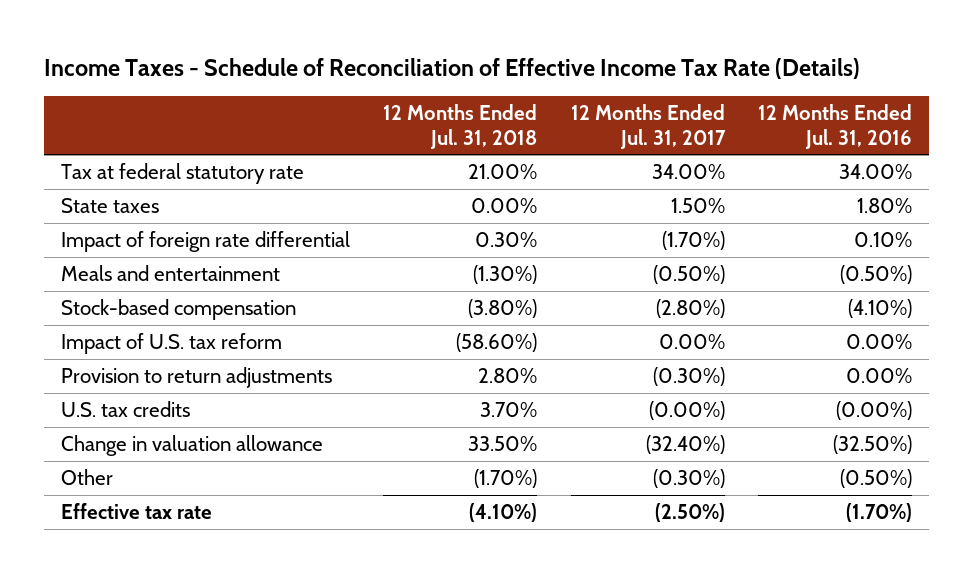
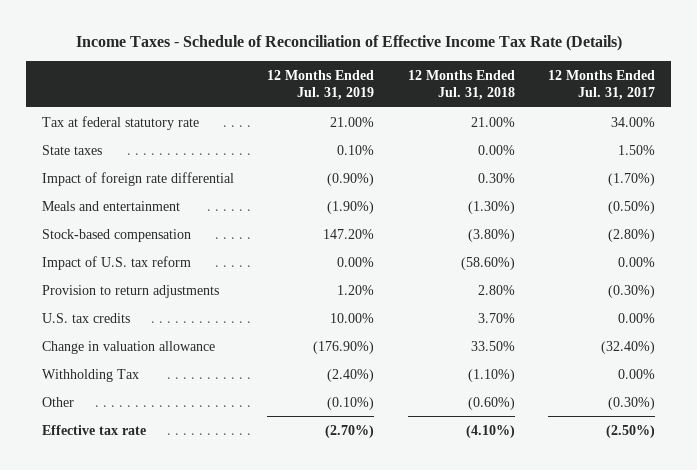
[758,104,913,149] 12 Months Ended Jul. 31, 2016 -> none
none -> [267,69,375,101] 12 Months Ended Jul. 31, 2019
[648,400,725,420] (0.00%) -> [617,312,655,323] 0.00%
none -> [42,368,140,382] Withholding Tax
[474,468,538,488] (1.70%) -> [467,396,515,410] (0.60%)

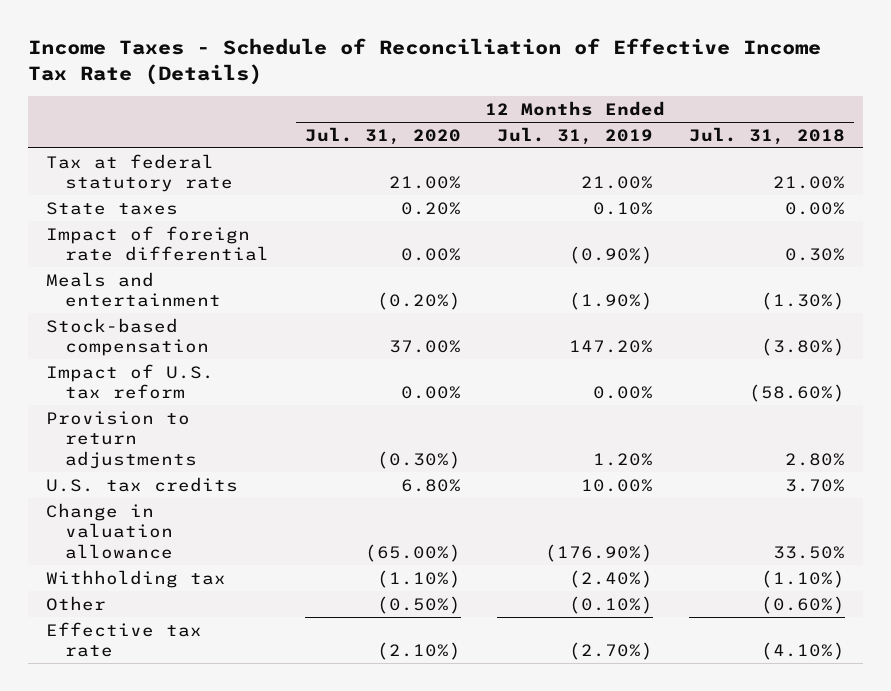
[547,69,655,101] 12 Months Ended Jul. 31, 2017 -> none
none -> [305,126,462,145] Jul. 31, 2020
[42,368,140,382] Withholding Tax -> [46,569,227,588] Withholding tax

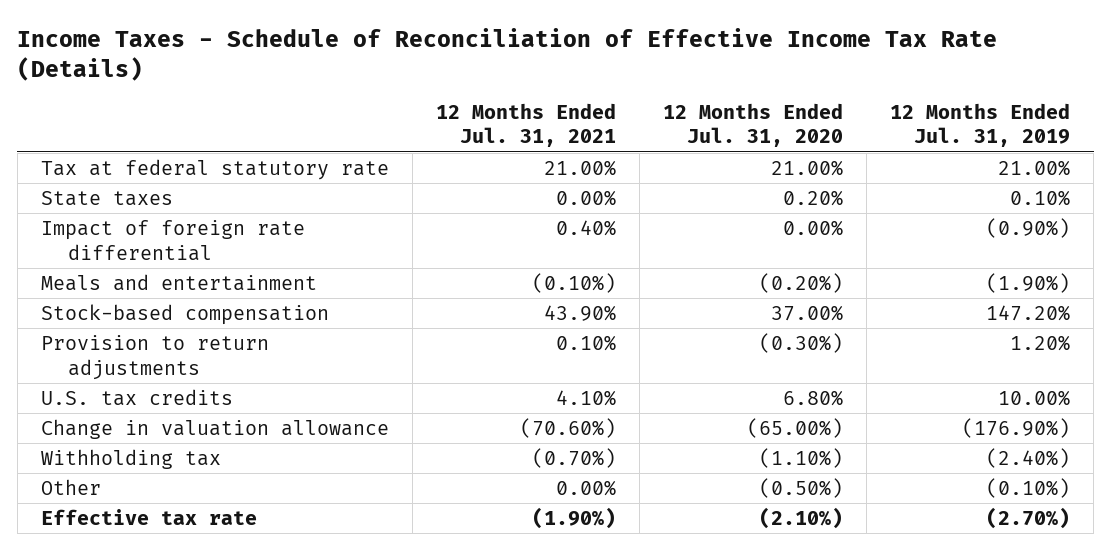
[688,126,845,145] Jul. 31, 2018 -> none
none -> [435,102,616,148] 12 Months Ended Jul. 31, 2021
[46,363,215,400] Impact of U.S. tax reform -> none

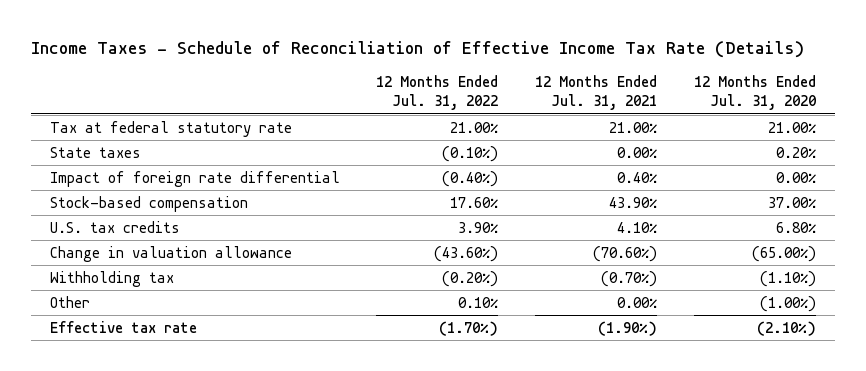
[890,102,1071,148] 12 Months Ended Jul. 31, 2019 -> none
none -> [376,75,499,111] 12 Months Ended Jul. 31, 2022
[40,274,317,292] Meals and entertainment -> none
[40,335,269,380] Provision to return adjustments -> none
[758,478,843,499] (0.50%) -> [760,295,817,312] (1.00%)

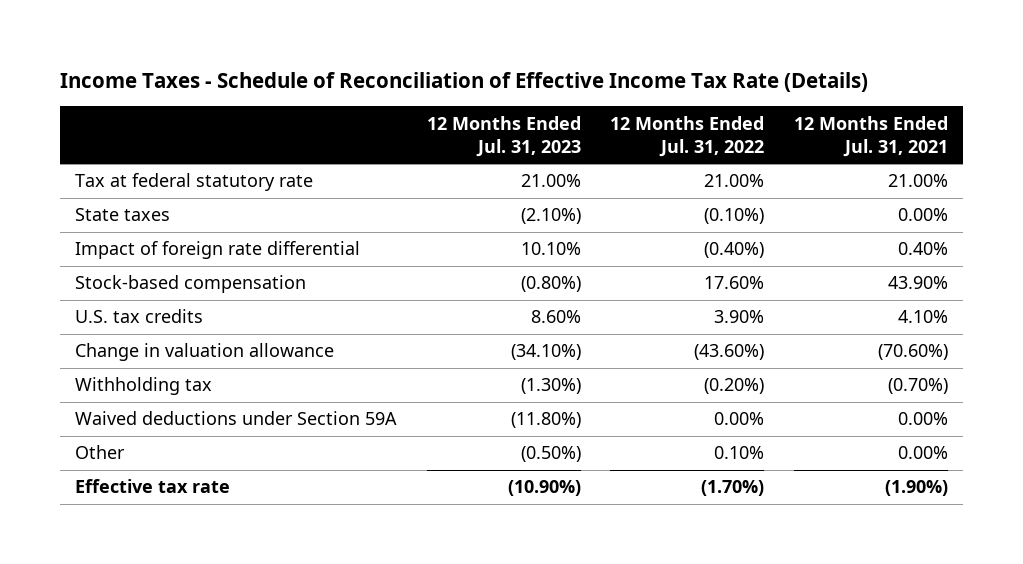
[694,75,817,111] 12 Months Ended Jul. 31, 2020 -> none
none -> [426,115,581,157] 12 Months Ended Jul. 31, 2023
none -> [75,411,398,426] Waived deductions under Section 59A

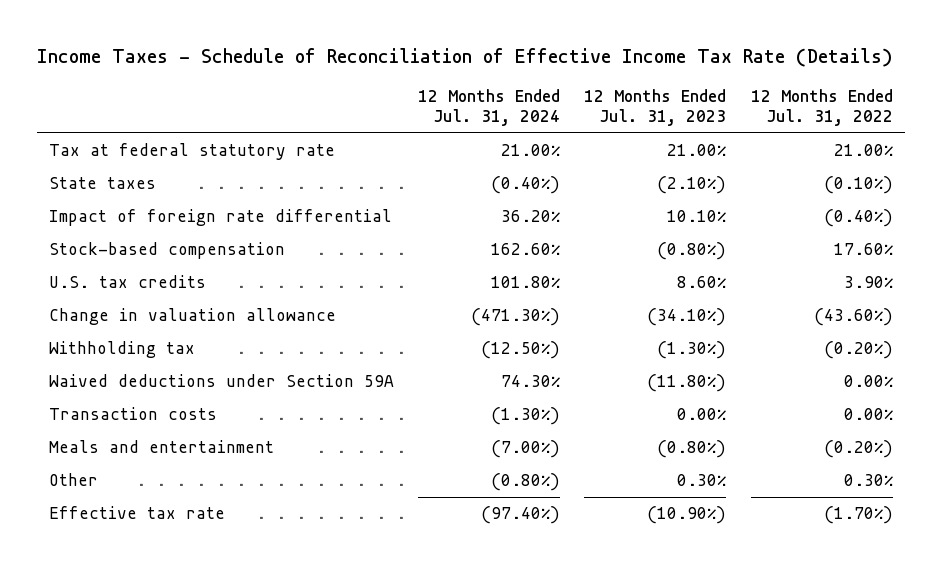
[793,115,948,157] 12 Months Ended Jul. 31, 2021 -> none
none -> [418,89,561,127] 12 Months Ended Jul. 31, 2024
none -> [48,407,217,421] Transaction costs
none -> [48,440,274,454] Meals and entertainment
[520,446,581,463] (0.50%) -> [677,474,727,487] 0.30%
[714,446,765,460] 0.10% -> [843,474,893,487] 0.30%

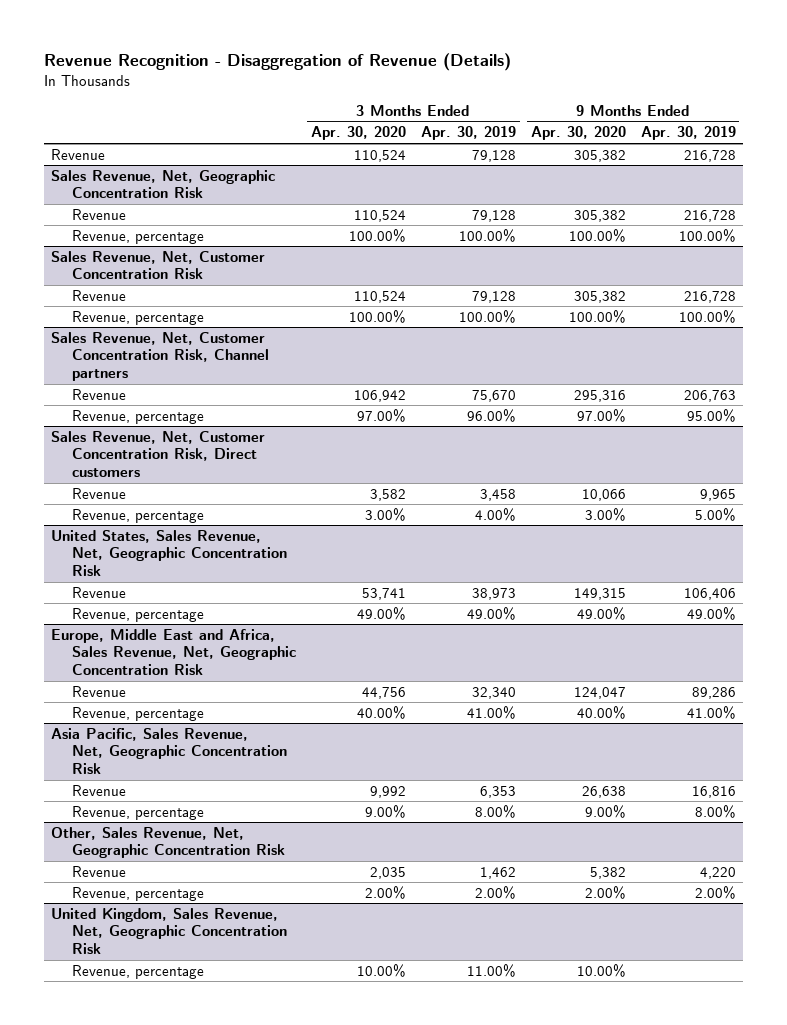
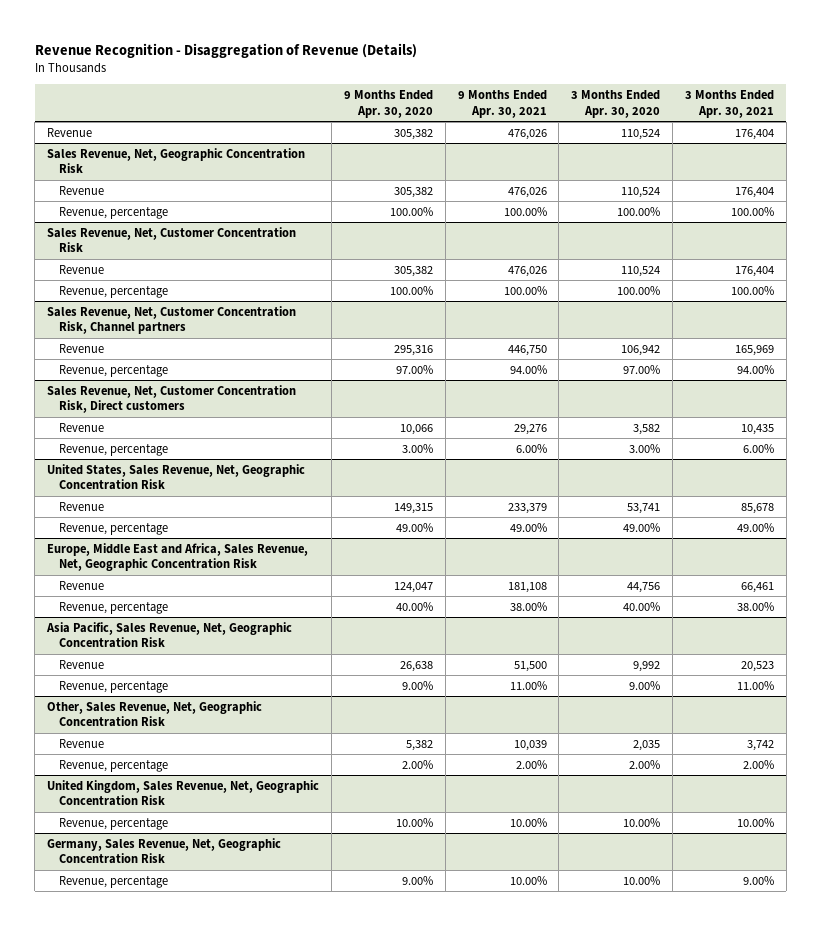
[420,126,516,141] Apr. 30, 2019 -> none
[640,126,736,141] Apr. 30, 2019 -> none
none -> [457,90,547,118] 9 Months Ended Apr. 30, 2021
none -> [684,90,774,118] 3 Months Ended Apr. 30, 2021
none -> [47,837,282,865] Germany, Sales Revenue, Net, Geographic Concentration Risk
none -> [59,875,169,888] Revenue, percentage

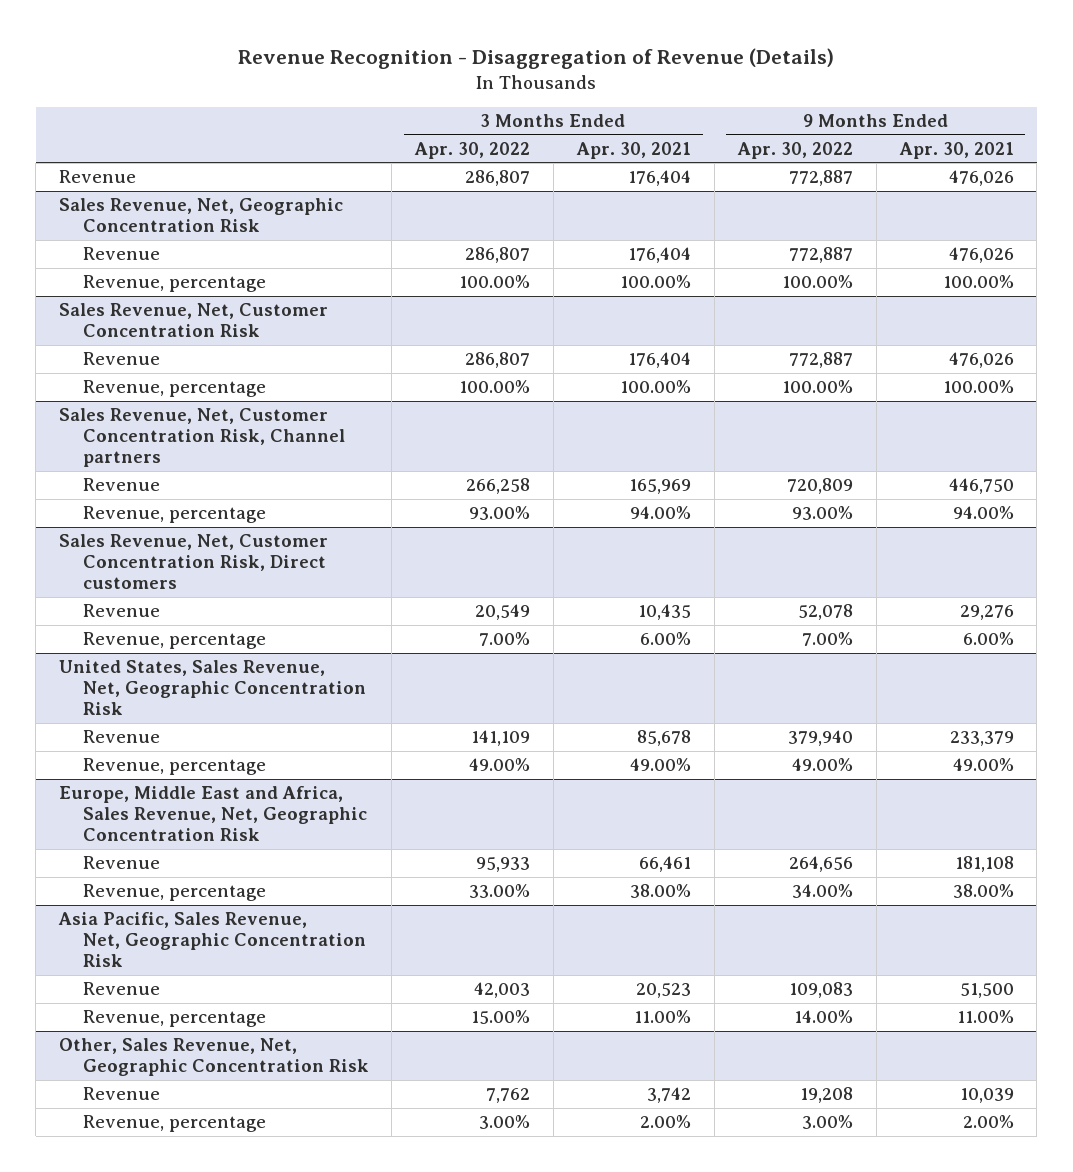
[343,90,433,118] 9 Months Ended Apr. 30, 2020 -> none
[571,90,661,118] 3 Months Ended Apr. 30, 2020 -> none
none -> [414,141,531,159] Apr. 30, 2022
none -> [736,141,853,159] Apr. 30, 2022
[47,779,320,807] United Kingdom, Sales Revenue, Net, Geographic Concentration Risk -> none
[59,817,169,830] Revenue, percentage -> none
[47,837,282,865] Germany, Sales Revenue, Net, Geographic Concentration Risk -> none
[59,875,169,888] Revenue, percentage -> none

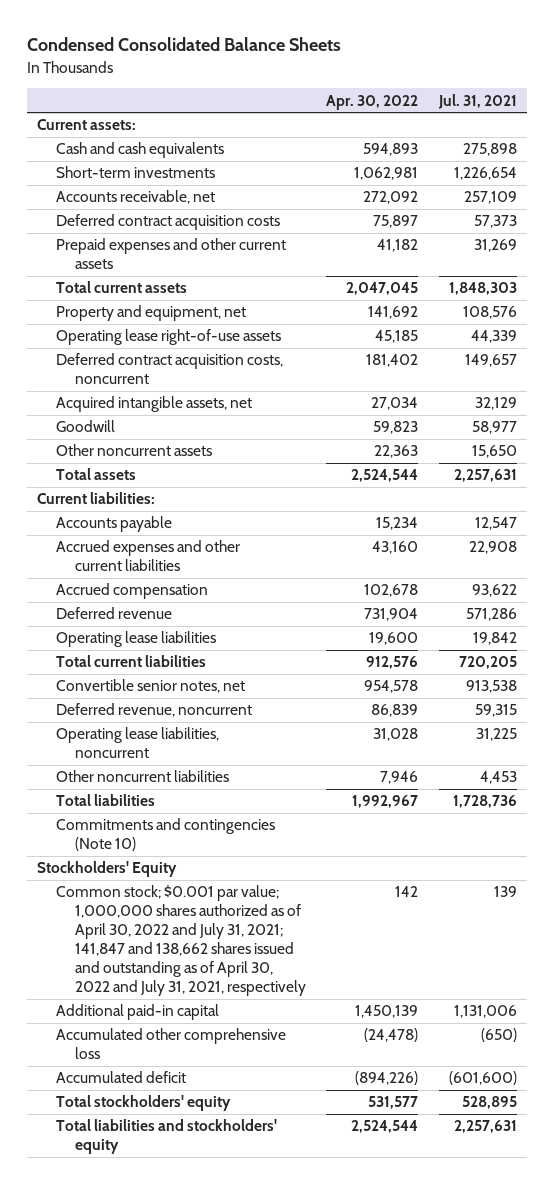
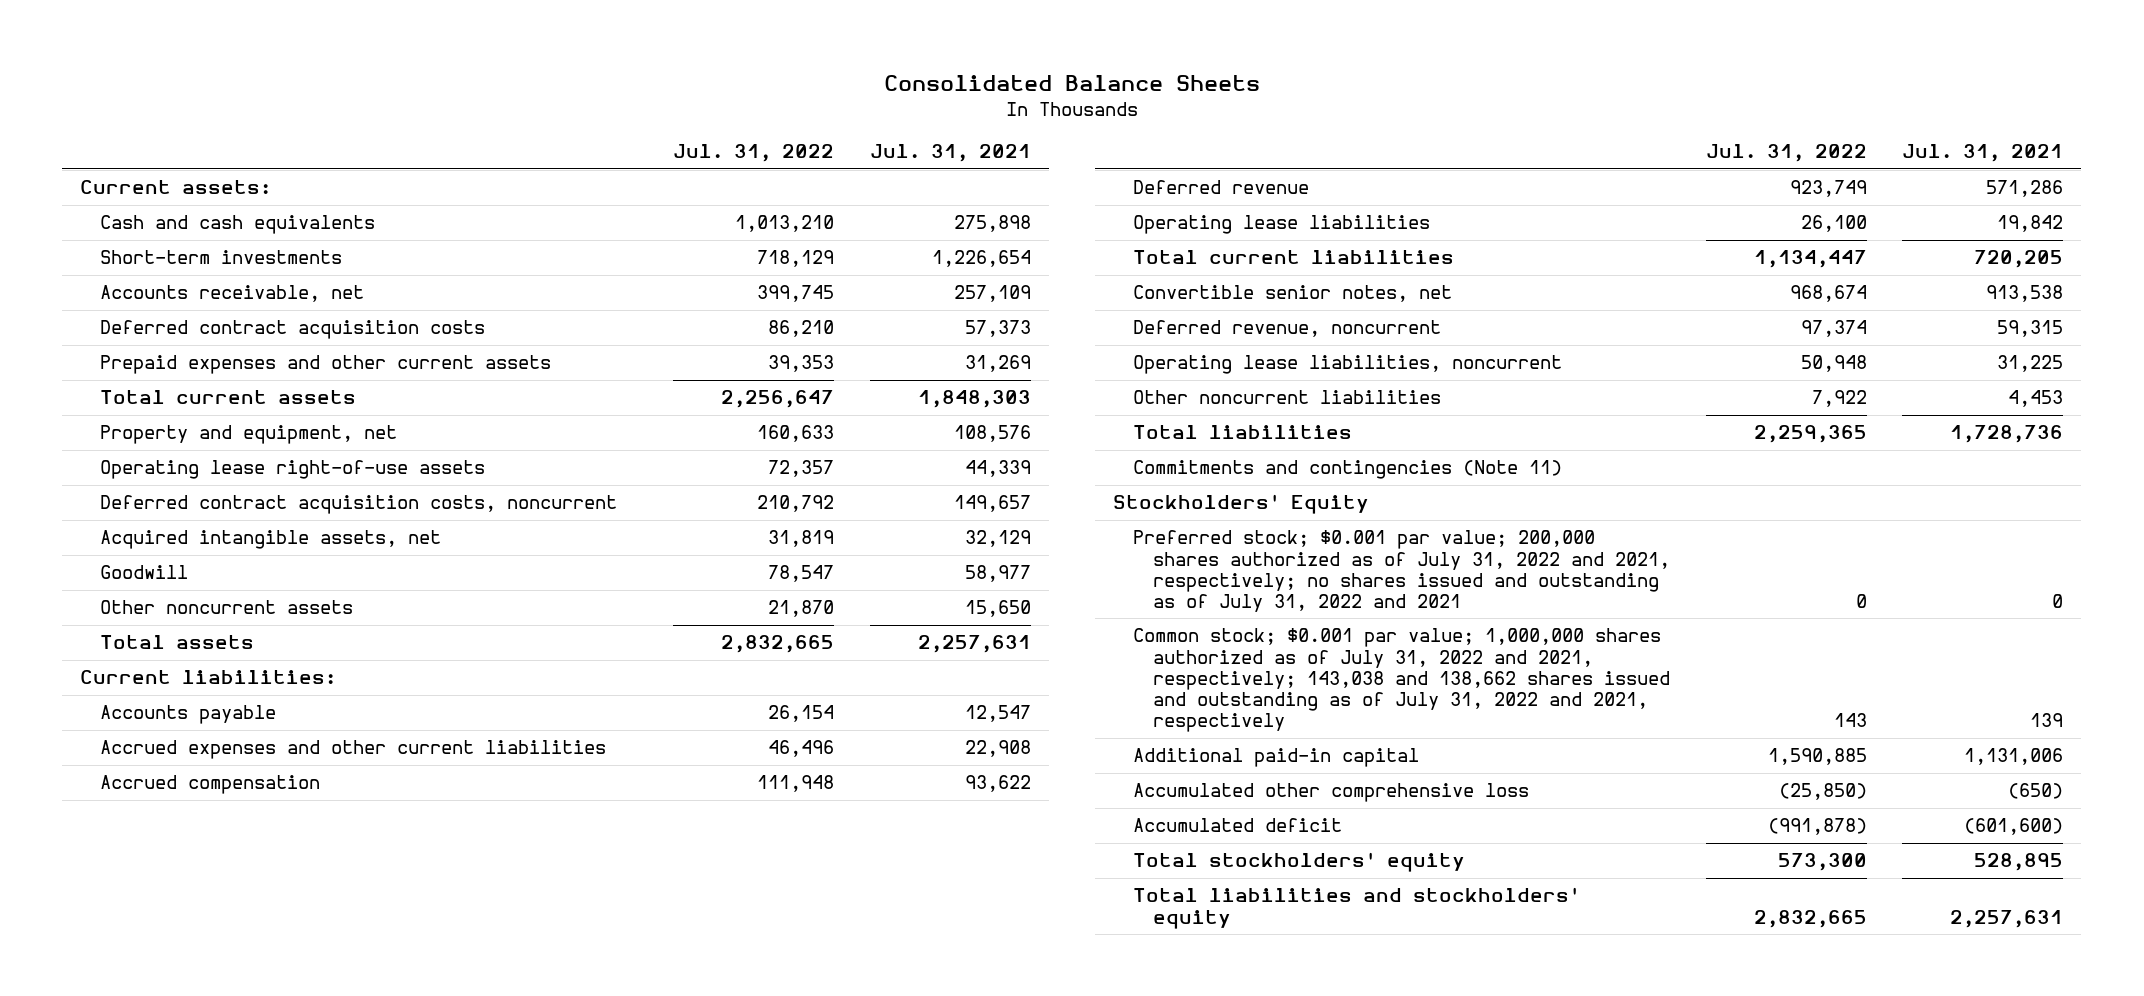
[27,37,342,52] Condensed Consolidated Balance Sheets -> [883,74,1260,91] Consolidated Balance Sheets
[326,94,419,110] Apr. 30, 2022 -> none
none -> [673,144,835,163] Jul. 31, 2022
[55,818,275,852] Commitments and contingencies (Note 10) -> [1132,460,1562,480] Commitments and contingencies (Note 11)
none -> [1132,530,1670,612] Preferred stock; $0.001 par value; 200,000 shares authorized as of July 31, 2022 and 2021, respectively; no shares issued and outstanding as of July 31, 2022 and 2021
[55,885,306,997] Common stock; $0.001 par value; 1,000,000 shares authorized as of April 30, 2022 and July 31, 2021; 141,847 and 138,662 shares issued and outstanding as of April 30, 2022 and July 31, 2021, respectively -> [1132,628,1670,733] Common stock; $0.001 par value; 1,000,000 shares authorized as of July 31, 2022 and 2021, respectively; 143,038 and 138,662 shares issued and outstanding as of July 31, 2022 and 2021, respectively

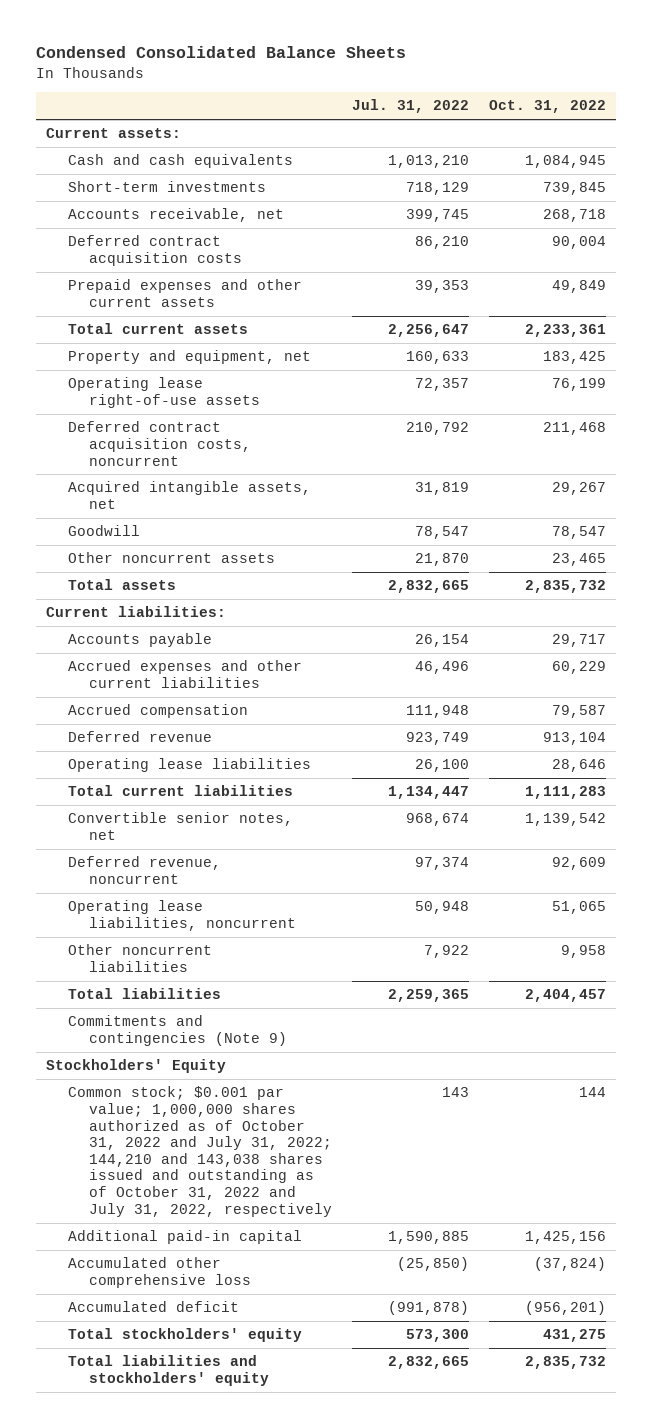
[883,74,1260,91] Consolidated Balance Sheets -> [36,46,407,59] Condensed Consolidated Balance Sheets
[869,144,1031,163] Jul. 31, 2021 -> none
none -> [489,100,607,114] Oct. 31, 2022
[1132,460,1562,480] Commitments and contingencies (Note 11) -> [67,1015,288,1046] Commitments and contingencies (Note 9)
[1132,530,1670,612] Preferred stock; $0.001 par value; 200,000 shares authorized as of July 31, 2022 and 2021, respectively; no shares issued and outstanding as of July 31, 2022 and 2021 -> none
[1132,628,1670,733] Common stock; $0.001 par value; 1,000,000 shares authorized as of July 31, 2022 and 2021, respectively; 143,038 and 138,662 shares issued and outstanding as of July 31, 2022 and 2021, respectively -> [67,1086,333,1217] Common stock; $0.001 par value; 1,000,000 shares authorized as of October 31, 2022 and July 31, 2022; 144,210 and 143,038 shares issued and outstanding as of October 31, 2022 and July 31, 2022, respectively

